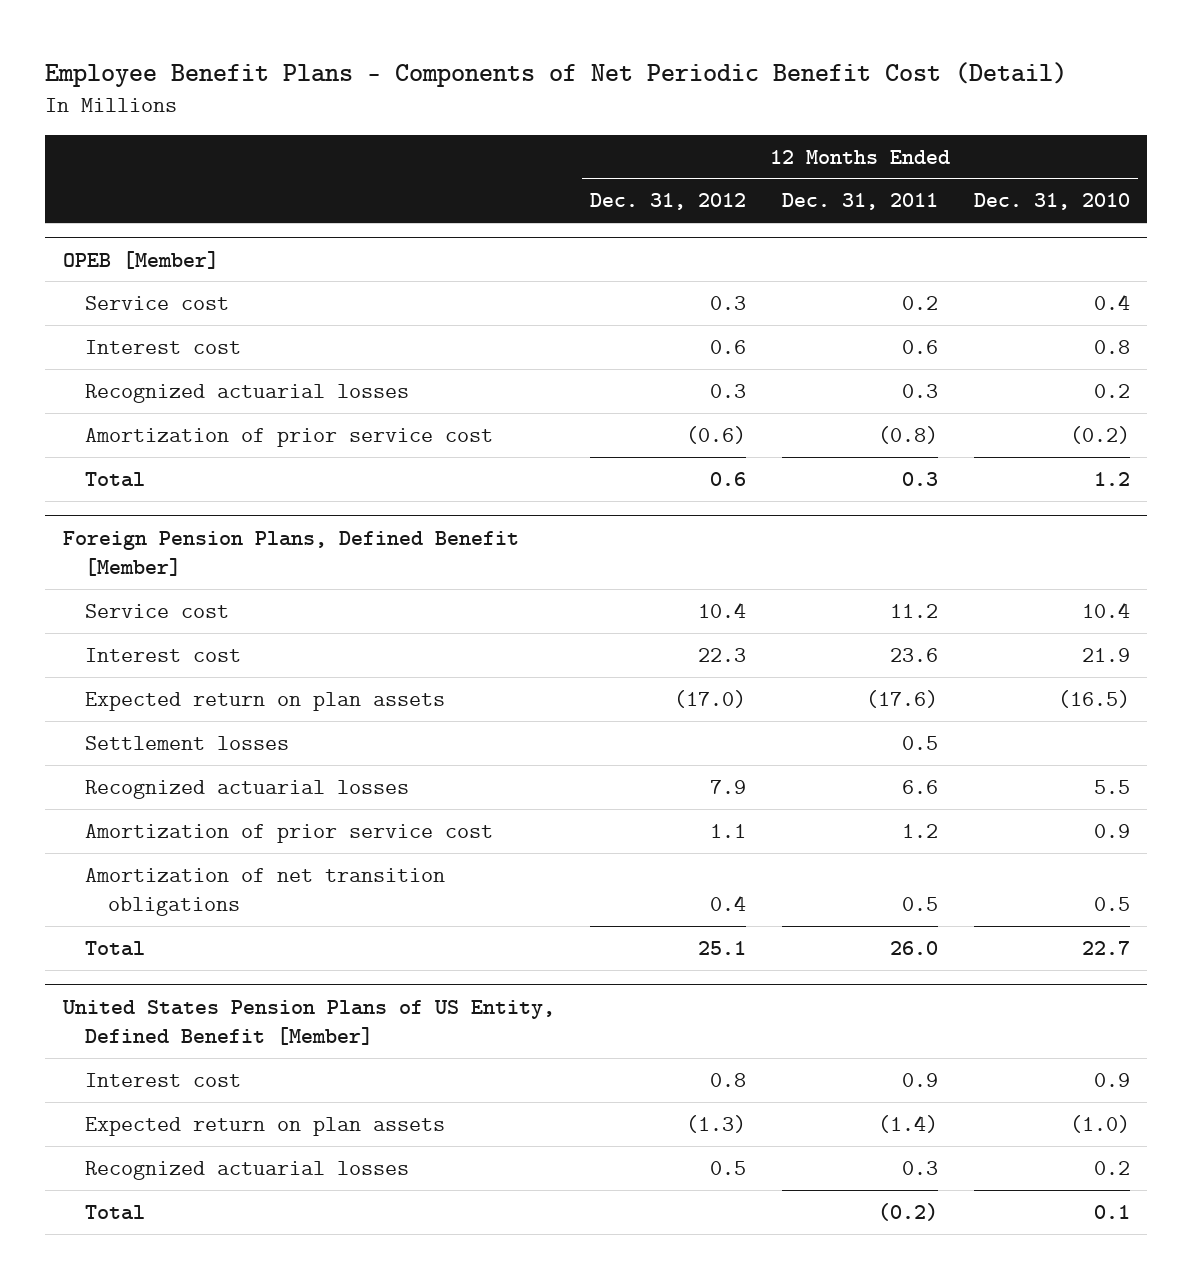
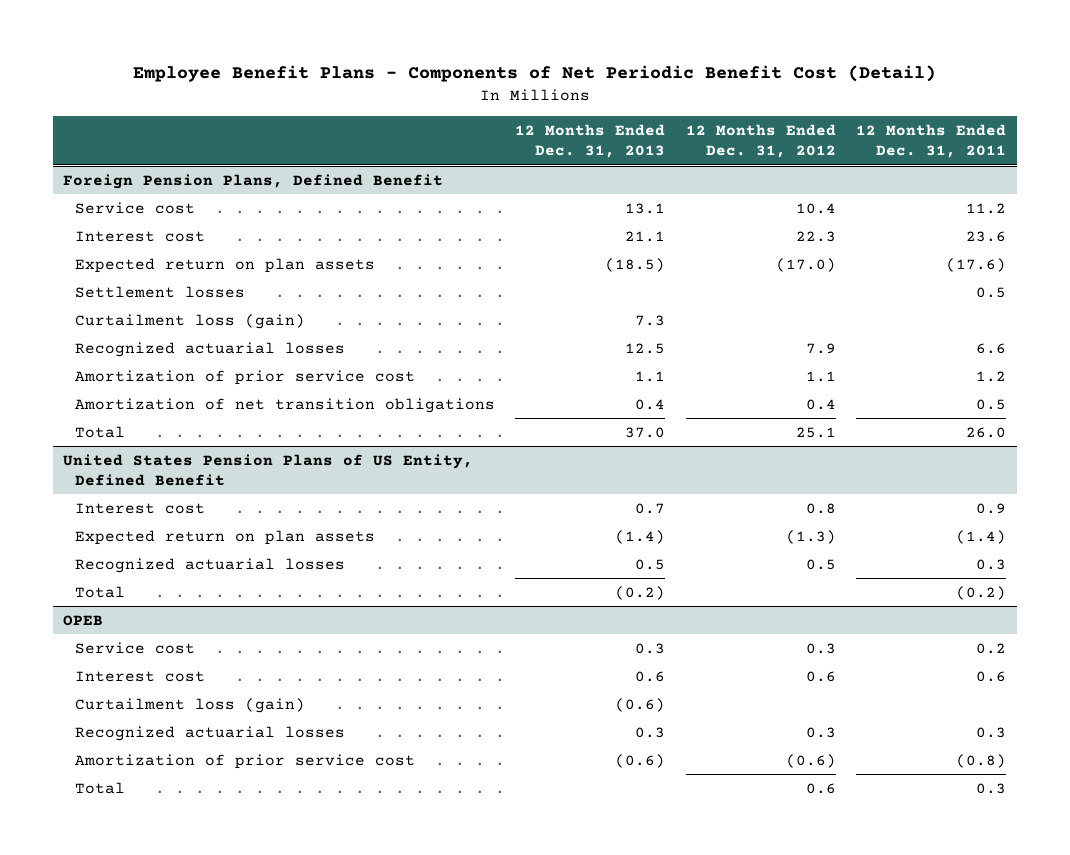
[973,193,1130,211] Dec. 31, 2010 -> none
none -> [515,124,666,159] 12 Months Ended Dec. 31, 2013
[62,250,219,269] OPEB [Member] -> none
[85,295,230,310] Service cost -> none
[85,339,242,354] Interest cost -> none
[85,383,410,403] Recognized actuarial losses -> none
[85,427,494,447] Amortization of prior service cost -> none
[85,471,146,487] Total -> none
[62,530,519,577] Foreign Pension Plans, Defined Benefit [Member] -> [63,173,444,189] Foreign Pension Plans, Defined Benefit
none -> [75,313,306,329] Curtailment loss (gain)
[61,999,555,1046] United States Pension Plans of US Entity, Defined Benefit [Member] -> [63,453,474,487] United States Pension Plans of US Entity, Defined Benefit
none -> [63,614,104,626] OPEB
none -> [75,641,196,654] Service cost
none -> [75,670,206,682] Interest cost
none -> [75,697,306,713] Curtailment loss (gain)
none -> [75,725,346,741] Recognized actuarial losses
none -> [75,753,416,769] Amortization of prior service cost
none -> [75,781,126,794] Total

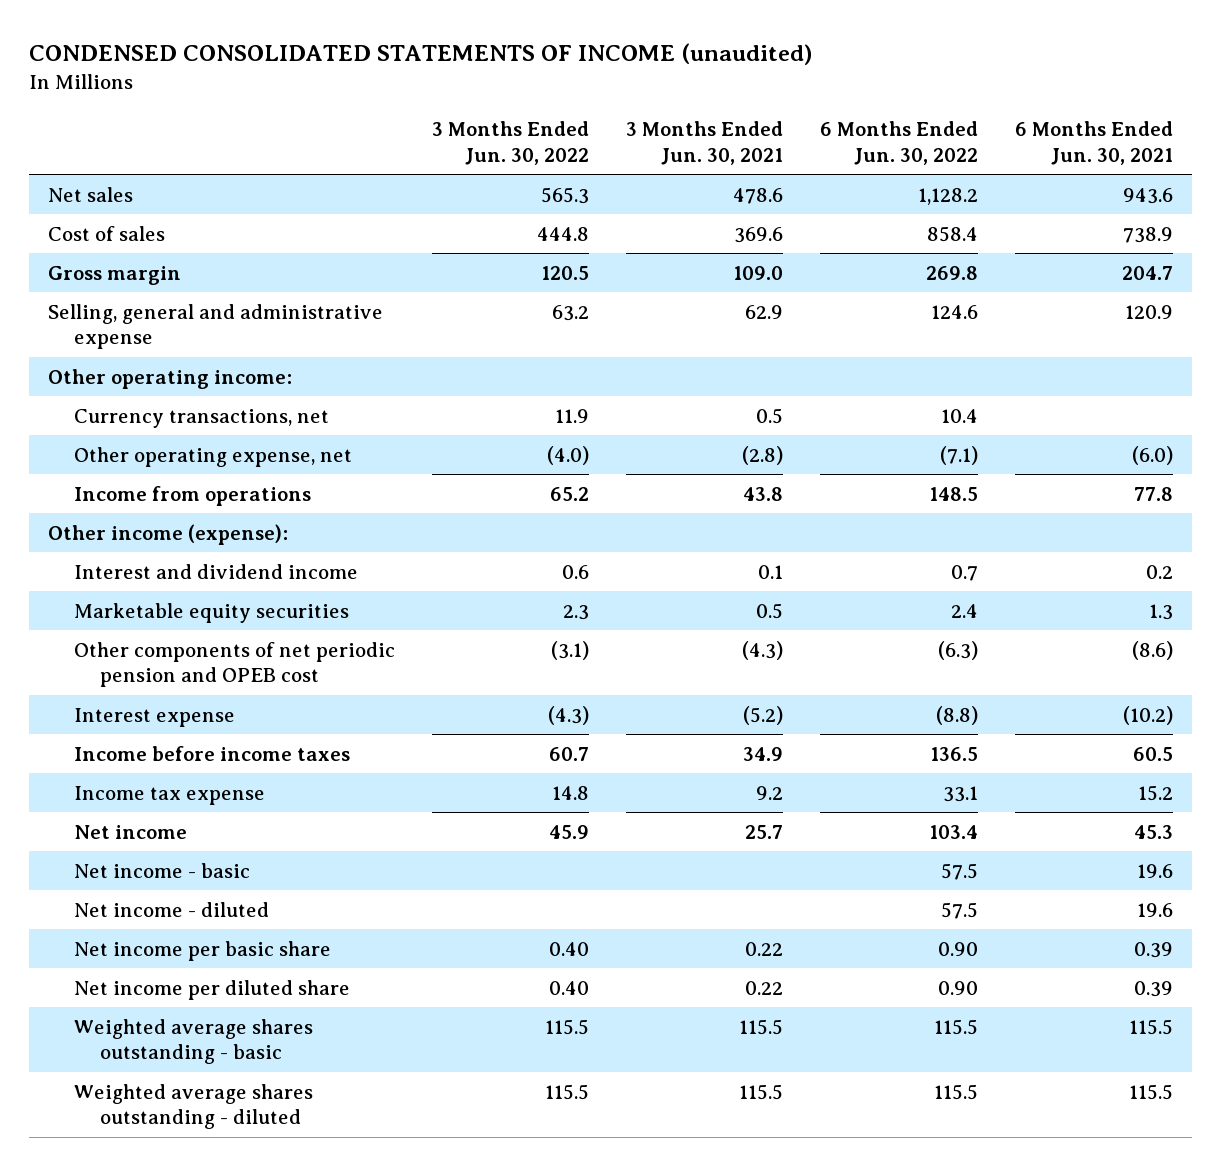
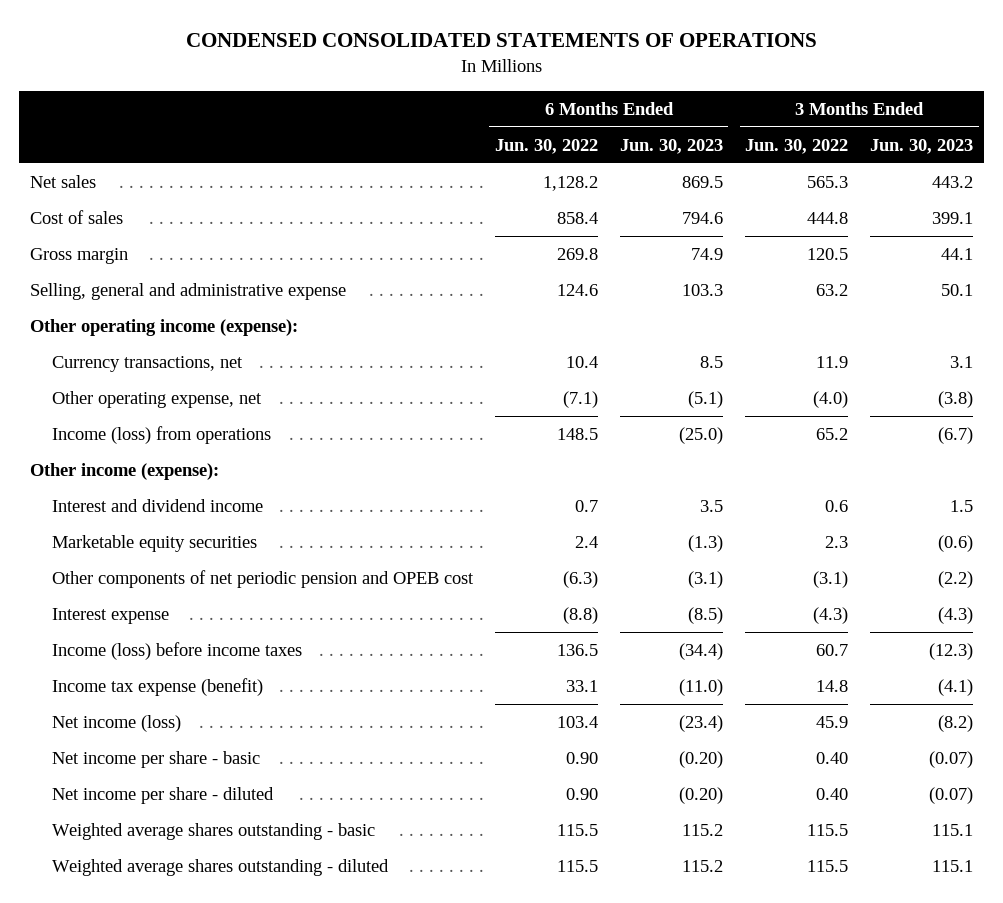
[29,43,813,66] CONDENSED CONSOLIDATED STATEMENTS OF INCOME (unaudited) -> [185,33,817,48] CONDENSED CONSOLIDATED STATEMENTS OF OPERATIONS
[625,121,783,165] 3 Months Ended Jun. 30, 2021 -> none
[1015,121,1174,165] 6 Months Ended Jun. 30, 2021 -> none
none -> [619,138,723,154] Jun. 30, 2023
none -> [870,138,974,154] Jun. 30, 2023
[47,368,292,389] Other operating income: -> [29,319,298,337] Other operating income (expense):
[73,485,311,506] Income from operations -> [51,426,271,445] Income (loss) from operations
[73,862,250,878] Net income - basic -> none
[73,901,269,917] Net income - diluted -> none
[73,745,350,761] Income before income taxes -> [51,642,302,661] Income (loss) before income taxes
[73,785,265,805] Income tax expense -> [51,678,263,697] Income tax expense (benefit)
[73,824,187,839] Net income -> [51,715,181,733] Net income (loss)
[73,940,331,961] Net income per basic share -> [51,751,260,769] Net income per share - basic
[73,979,350,1000] Net income per diluted share -> [51,787,274,805] Net income per share - diluted

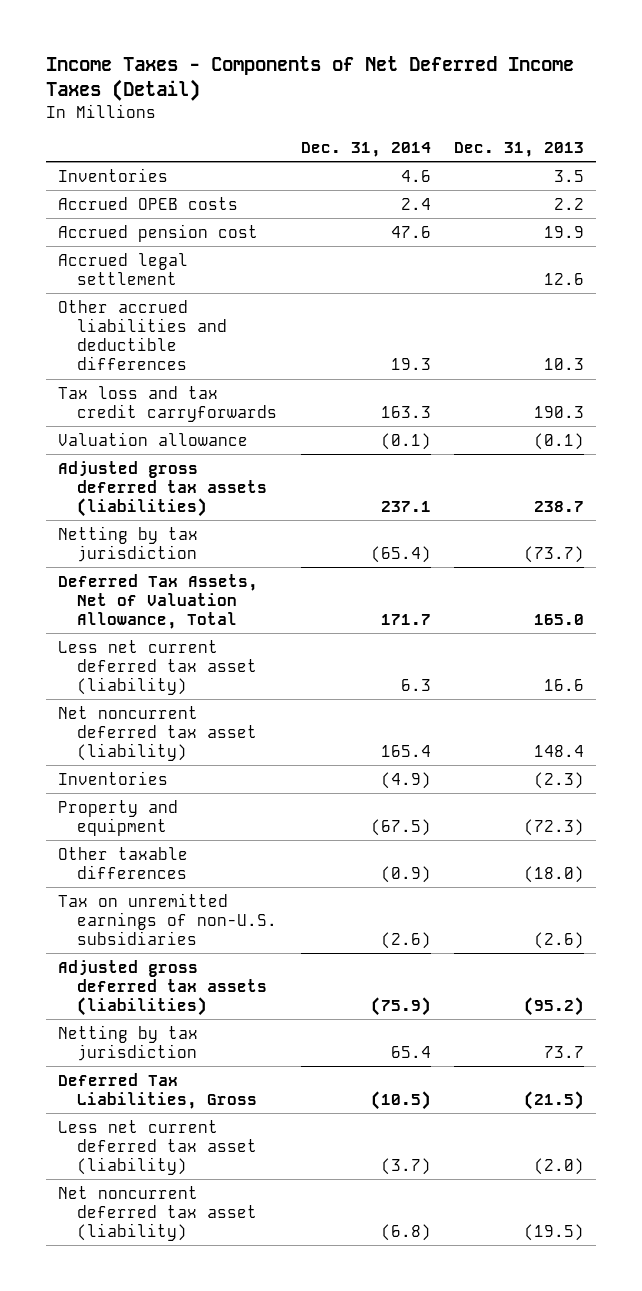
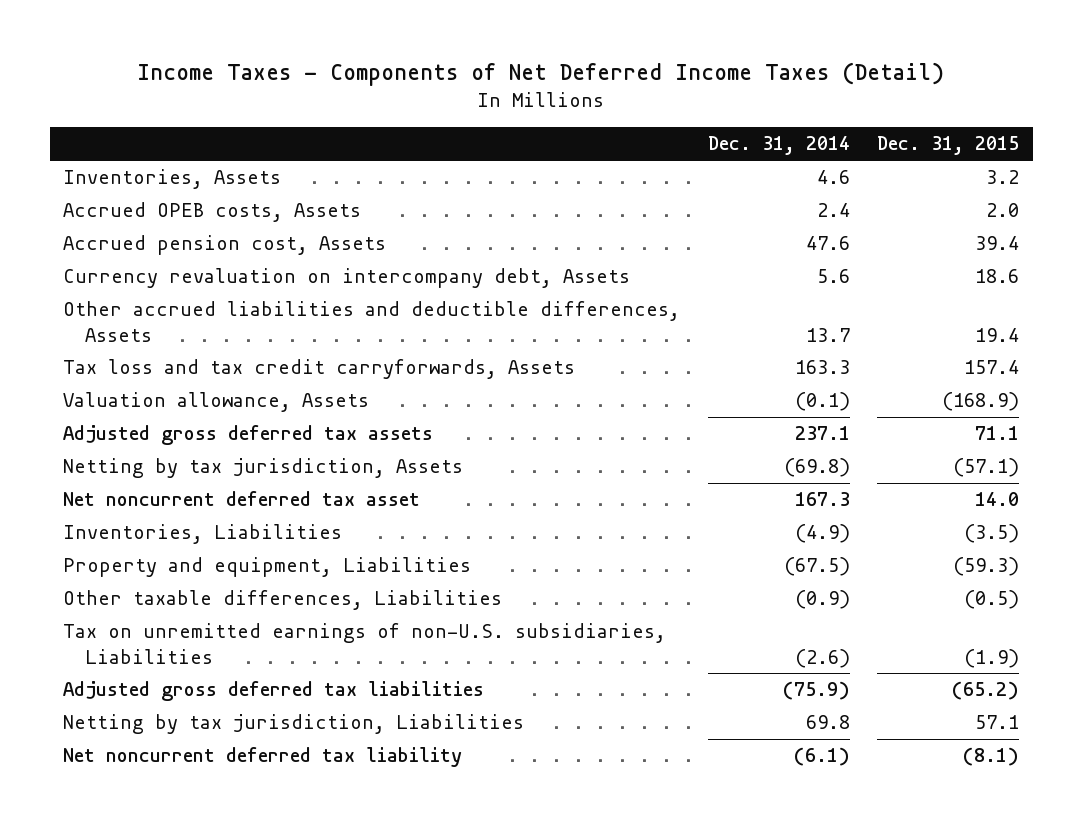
[454,142,585,158] Dec. 31, 2013 -> none
none -> [876,136,1019,156] Dec. 31, 2015
[57,252,188,285] Accrued legal settlement -> none
[57,573,258,630] Deferred Tax Assets, Net of Valuation Allowance, Total -> none
[57,639,258,696] Less net current deferred tax asset (liability) -> none
[57,1072,258,1109] Deferred Tax Liabilities, Gross -> none
[57,1119,258,1176] Less net current deferred tax asset (liability) -> none
[57,167,168,182] Inventories -> [63,169,282,190] Inventories, Assets
[57,196,238,210] Accrued OPEB costs -> [63,202,362,223] Accrued OPEB costs, Assets
[57,223,258,242] Accrued pension cost -> [63,235,387,256] Accrued pension cost, Assets
none -> [63,268,631,289] Currency revaluation on intercompany debt, Assets
[57,299,228,371] Other accrued liabilities and deductible differences -> [63,301,681,342] Other accrued liabilities and deductible differences, Assets
[390,358,431,371] 19.3 -> [805,327,850,342] 13.7
[57,385,278,422] Tax loss and tax credit carryforwards -> [63,359,576,380] Tax loss and tax credit carryforwards, Assets
[57,431,248,446] Valuation allowance -> [63,392,370,413] Valuation allowance, Assets
[57,460,268,518] Adjusted gross deferred tax assets (liabilities) -> [63,425,434,446] Adjusted gross deferred tax assets
[57,525,198,562] Netting by tax jurisdiction -> [63,458,464,479] Netting by tax jurisdiction, Assets
[370,545,431,563] (65.4) -> [783,458,850,478] (69.8)
[57,705,258,762] Net noncurrent deferred tax asset (liability) -> [63,491,421,507] Net noncurrent deferred tax asset
[380,745,431,758] 165.4 -> [794,492,850,507] 167.3
[57,770,168,785] Inventories -> [63,524,343,545] Inventories, Liabilities
[57,799,178,836] Property and equipment -> [63,557,472,578] Property and equipment, Liabilities
[57,846,188,879] Other taxable differences -> [63,590,503,611] Other taxable differences, Liabilities
[57,892,278,946] Tax on unremitted earnings of non-U.S. subsidiaries -> [63,623,667,664] Tax on unremitted earnings of non-U.S. subsidiaries, Liabilities
[57,959,268,1017] Adjusted gross deferred tax assets (liabilities) -> [63,681,485,702] Adjusted gross deferred tax liabilities
[57,1024,198,1061] Netting by tax jurisdiction -> [63,714,525,735] Netting by tax jurisdiction, Liabilities
[390,1045,431,1058] 65.4 -> [805,715,850,730] 69.8
[57,1185,258,1242] Net noncurrent deferred tax asset (liability) -> [63,747,463,768] Net noncurrent deferred tax liability
[380,1224,431,1242] (6.8) -> [793,747,850,767] (6.1)

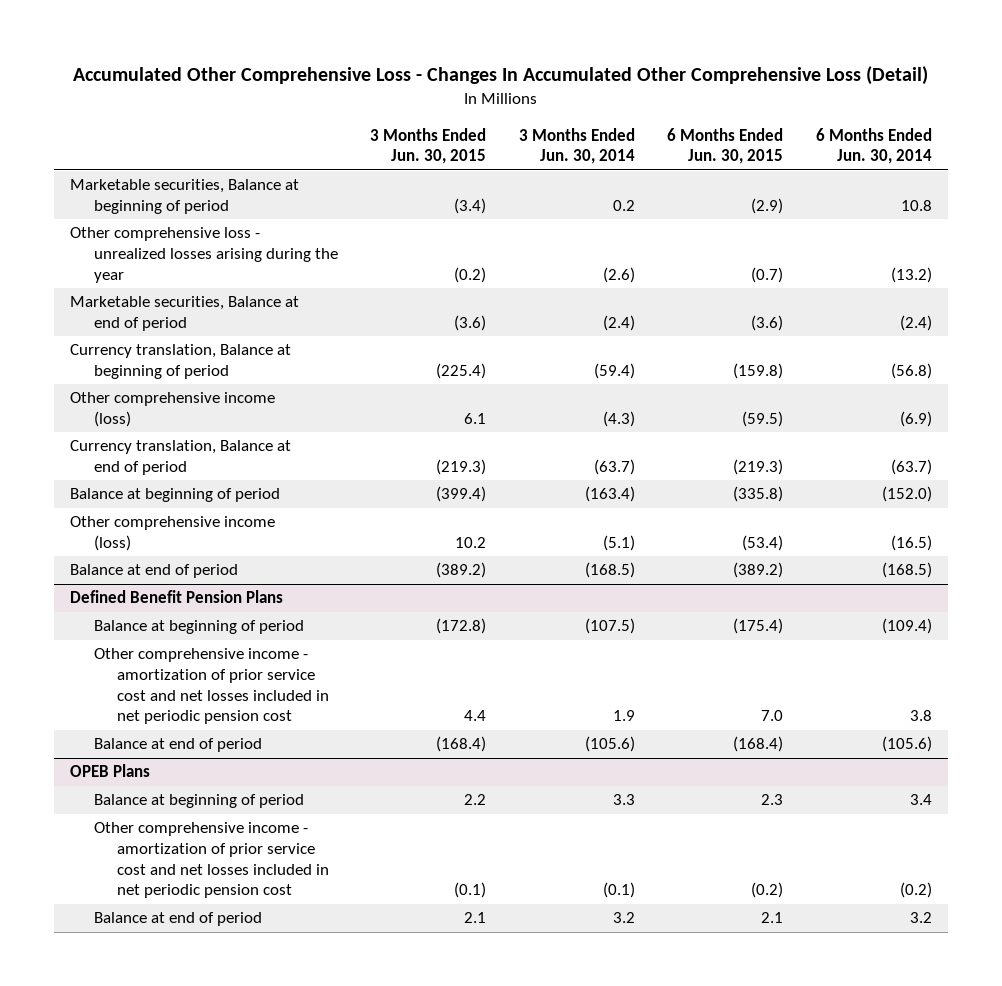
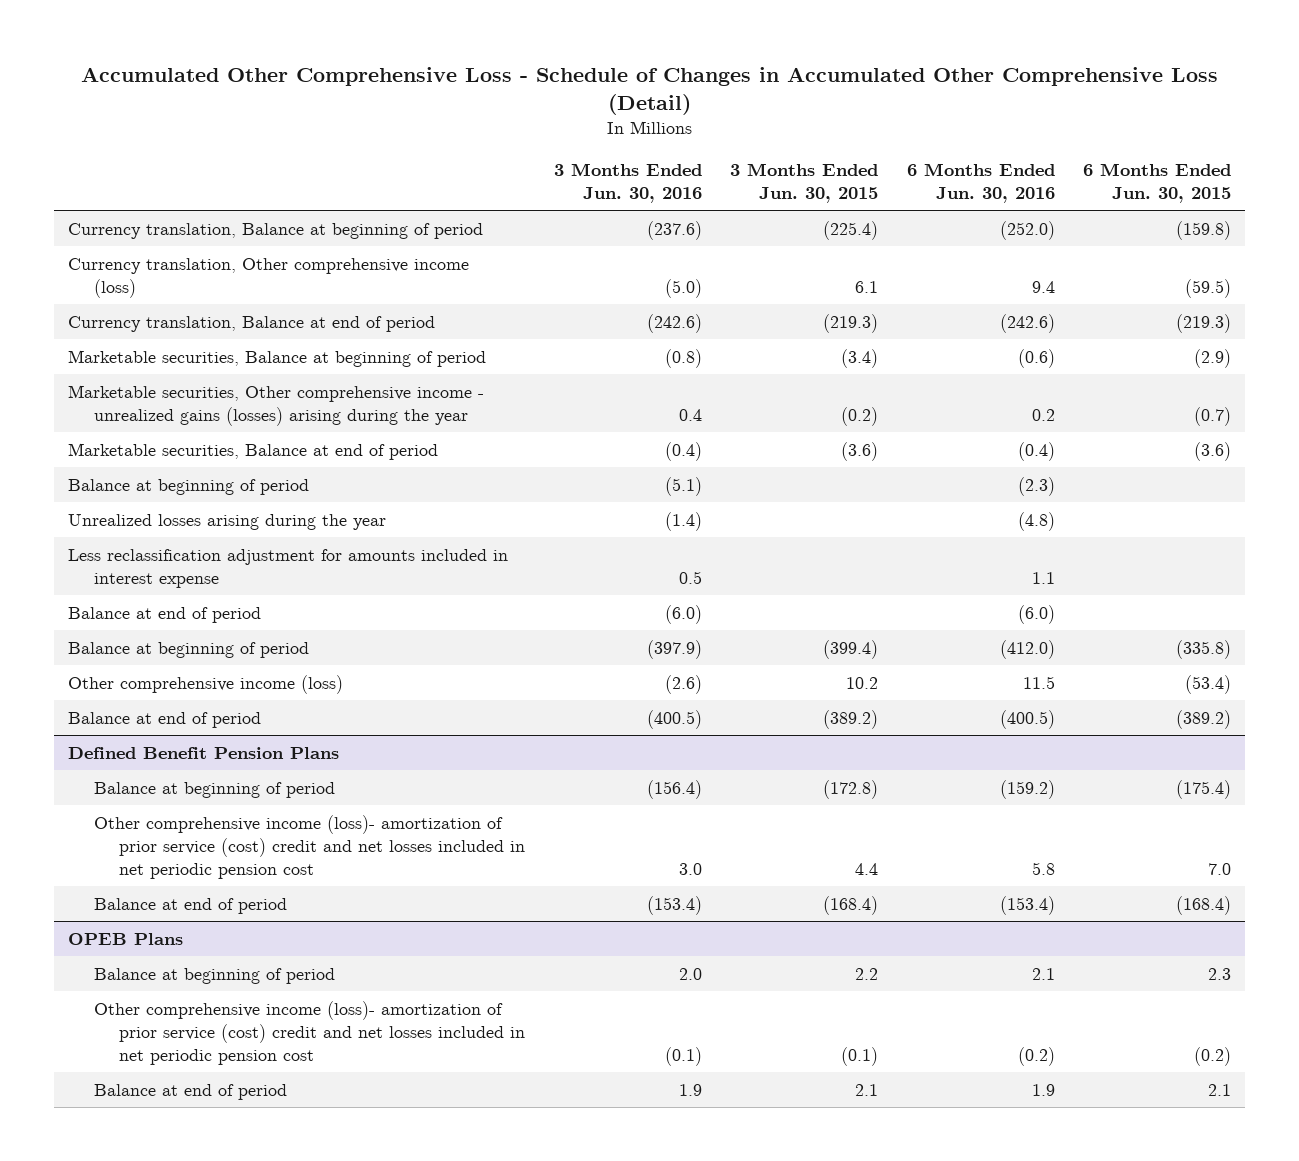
[73,65,929,85] Accumulated Other Comprehensive Loss - Changes In Accumulated Other Comprehensive Loss (Detail) -> [80,66,1218,115] Accumulated Other Comprehensive Loss - Schedule of Changes in Accumulated Other Comprehensive Loss (Detail)
[518,127,635,165] 3 Months Ended Jun. 30, 2014 -> none
[815,127,932,165] 6 Months Ended Jun. 30, 2014 -> none
none -> [553,163,702,203] 3 Months Ended Jun. 30, 2016
none -> [906,163,1055,203] 6 Months Ended Jun. 30, 2016
[70,227,338,283] Other comprehensive loss - unrealized losses arising during the year -> none
[70,392,276,428] Other comprehensive income (loss) -> [68,257,470,298] Currency translation, Other comprehensive income (loss)
[70,179,300,215] Marketable securities, Balance at beginning of period -> [68,349,487,367] Marketable securities, Balance at beginning of period
none -> [68,384,485,426] Marketable securities, Other comprehensive income - unrealized gains (losses) arising during the year
[70,296,300,332] Marketable securities, Balance at end of period -> [68,442,439,460] Marketable securities, Balance at end of period
none -> [68,478,310,495] Balance at beginning of period
none -> [68,513,387,530] Unrealized losses arising during the year
none -> [68,548,509,588] Less reclassification adjustment for amounts included in interest expense
none -> [68,606,262,623] Balance at end of period
[93,648,330,725] Other comprehensive income - amortization of prior service cost and net losses included in net periodic pension cost -> [93,814,526,879] Other comprehensive income (loss)- amortization of prior service (cost) credit and net losses included in net periodic pension cost
[93,822,330,899] Other comprehensive income - amortization of prior service cost and net losses included in net periodic pension cost -> [93,1000,526,1065] Other comprehensive income (loss)- amortization of prior service (cost) credit and net losses included in net periodic pension cost

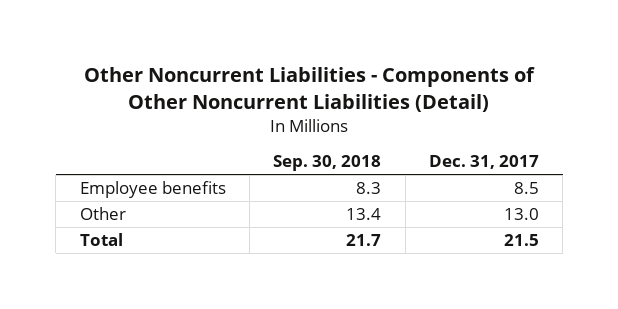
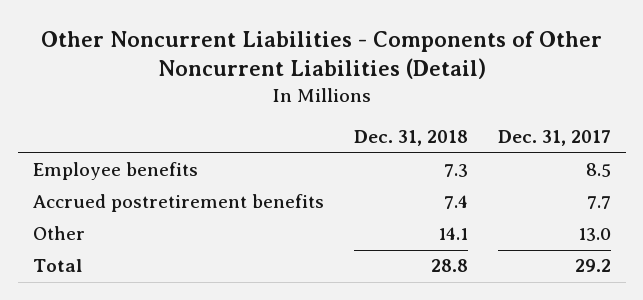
[273,155,382,172] Sep. 30, 2018 -> none
none -> [353,130,468,147] Dec. 31, 2018
none -> [32,194,324,213] Accrued postretirement benefits
[503,233,539,246] 21.5 -> [574,259,611,273] 29.2

